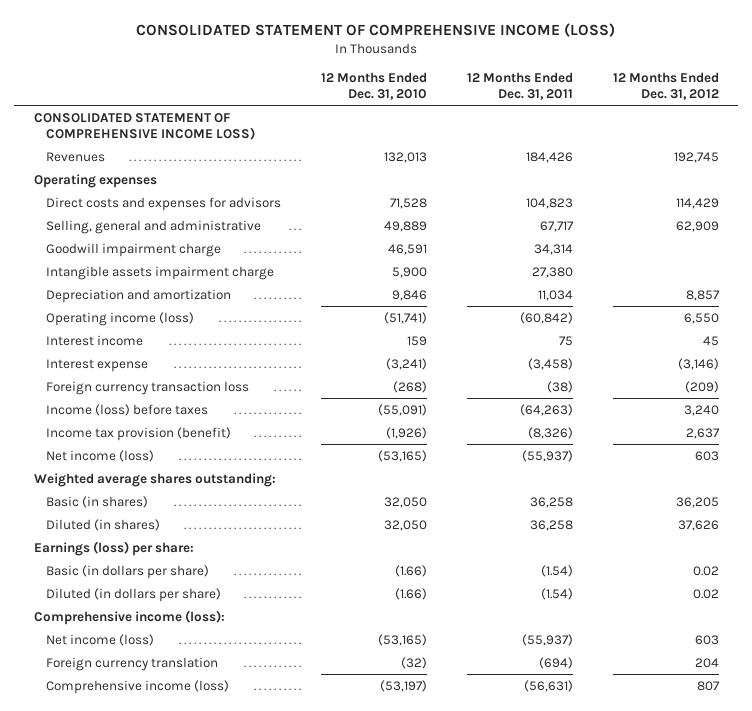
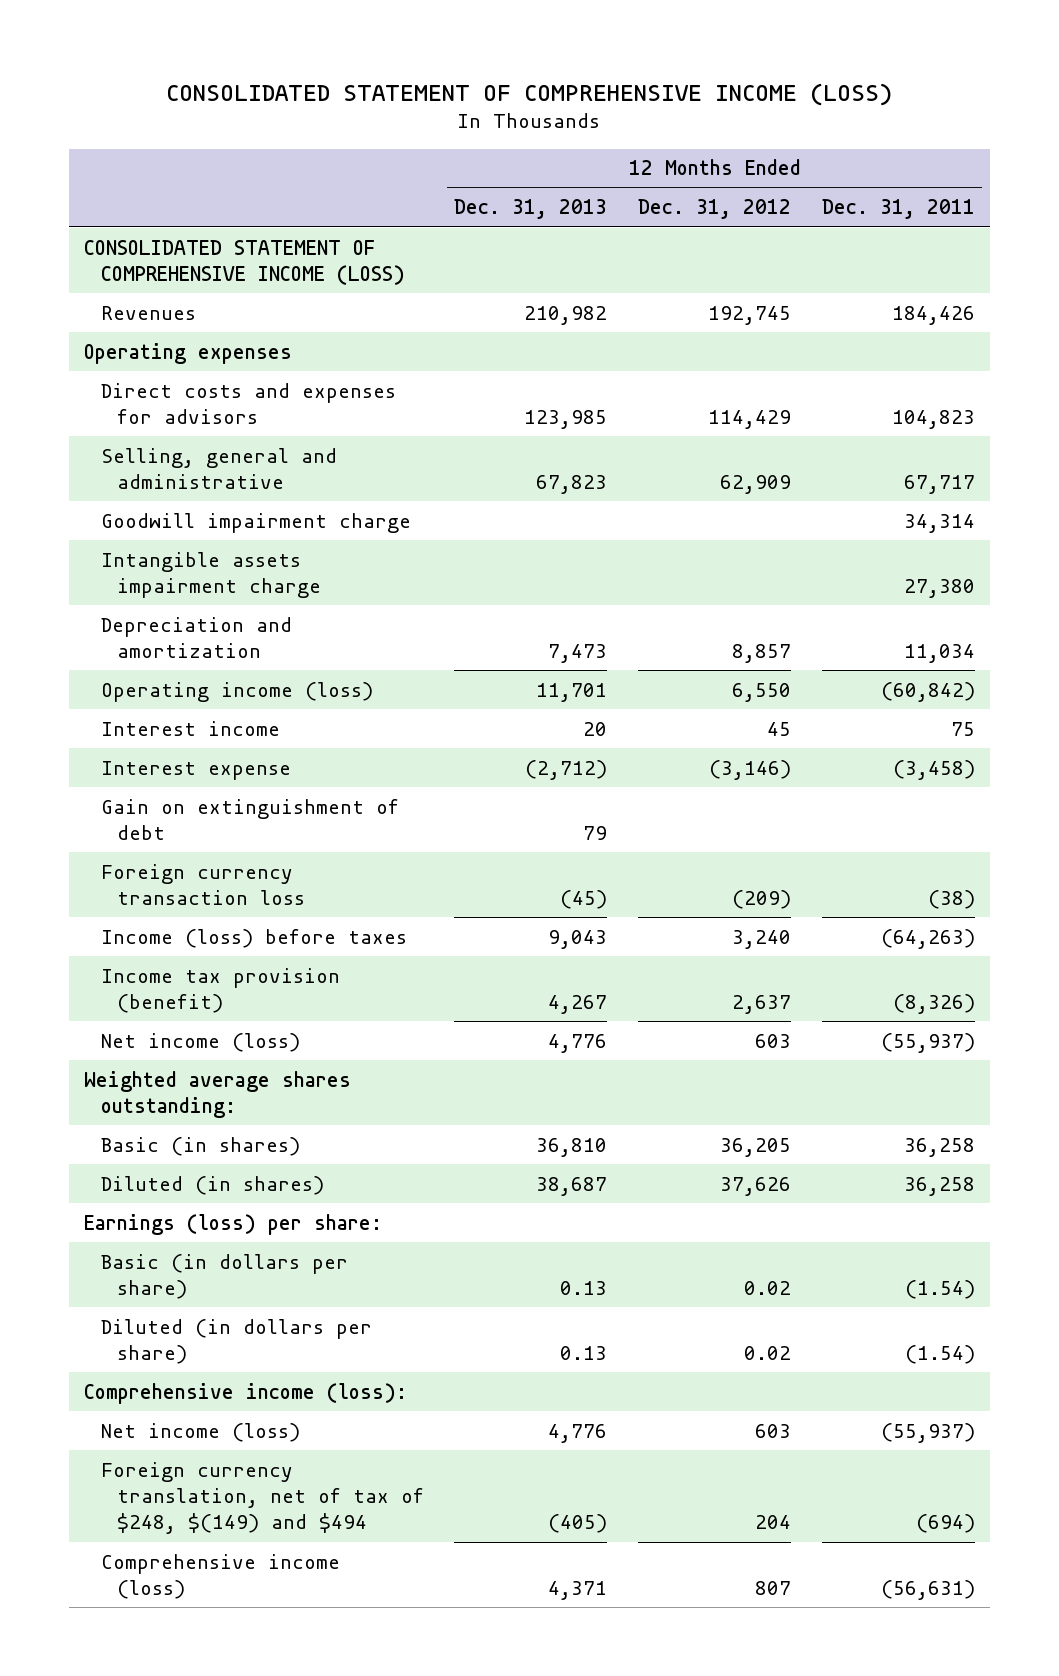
[320,72,427,100] 12 Months Ended Dec. 31, 2010 -> none
none -> [454,199,608,220] Dec. 31, 2013
[33,112,256,140] CONSOLIDATED STATEMENT OF COMPREHENSIVE INCOME LOSS) -> [84,239,405,285] CONSOLIDATED STATEMENT OF COMPREHENSIVE INCOME (LOSS)
none -> [100,798,399,840] Gain on extinguishment of debt
[46,656,219,671] Foreign currency translation -> [100,1461,424,1535] Foreign currency translation, net of tax of $248, $(149) and $494

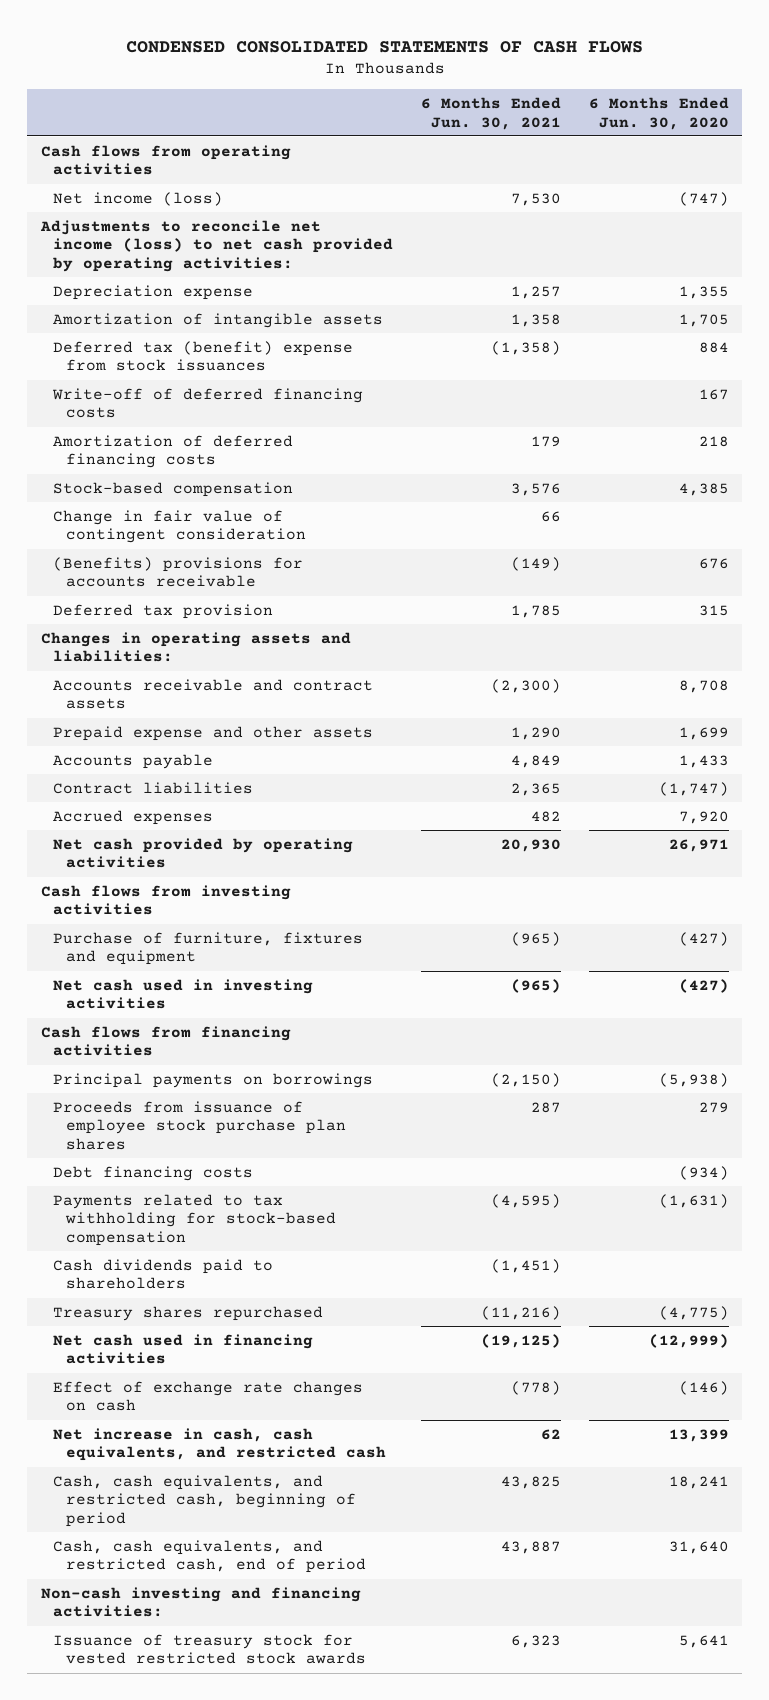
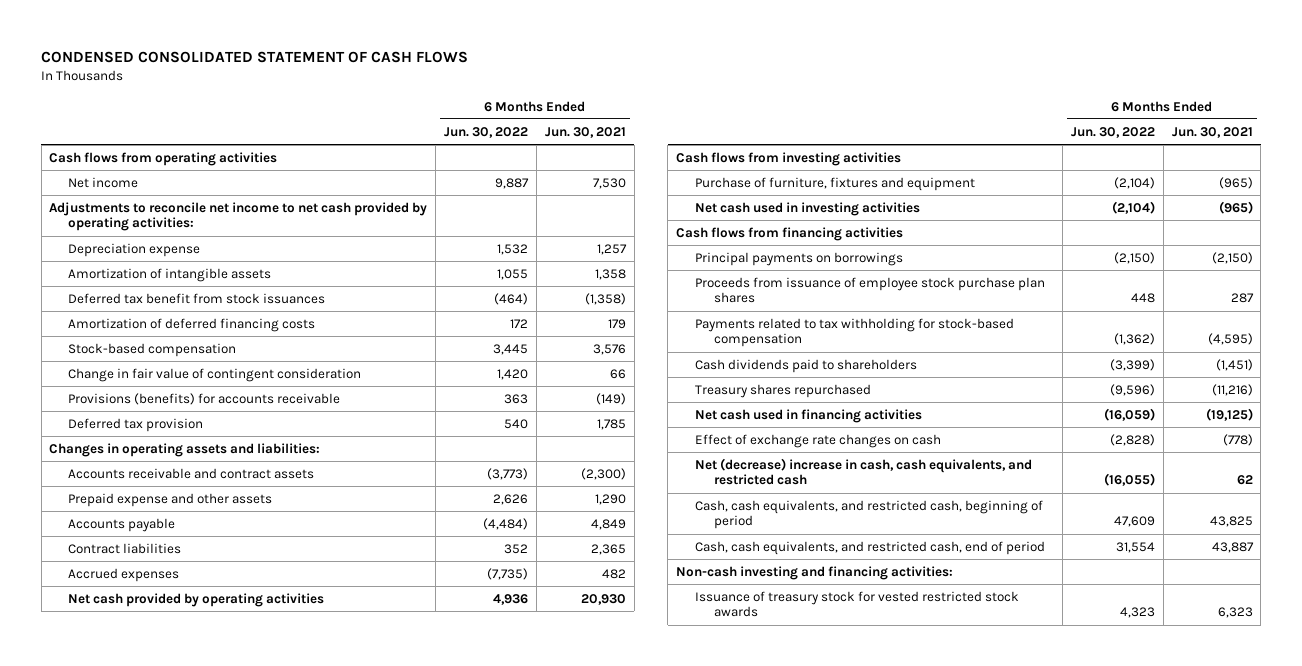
[125,40,643,53] CONDENSED CONSOLIDATED STATEMENTS OF CASH FLOWS -> [41,51,469,64] CONDENSED CONSOLIDATED STATEMENT OF CASH FLOWS
[588,96,729,130] 6 Months Ended Jun. 30, 2020 -> none
none -> [444,126,529,138] Jun. 30, 2022
[53,191,224,206] Net income (loss) -> [68,176,139,188] Net income
[39,219,394,272] Adjustments to reconcile net income (loss) to net cash provided by operating activities: -> [49,201,428,232] Adjustments to reconcile net income to net cash provided by operating activities:
[52,387,364,419] Write-off of deferred financing costs -> none
[53,340,354,372] Deferred tax (benefit) expense from stock issuances -> [68,292,326,304] Deferred tax benefit from stock issuances
[53,556,304,588] (Benefits) provisions for accounts receivable -> [68,392,341,405] Provisions (benefits) for accounts receivable
[53,1165,254,1181] Debt financing costs -> none
[53,1427,386,1462] Net increase in cash, cash equivalents, and restricted cash -> [695,457,1033,486] Net (decrease) increase in cash, cash equivalents, and restricted cash

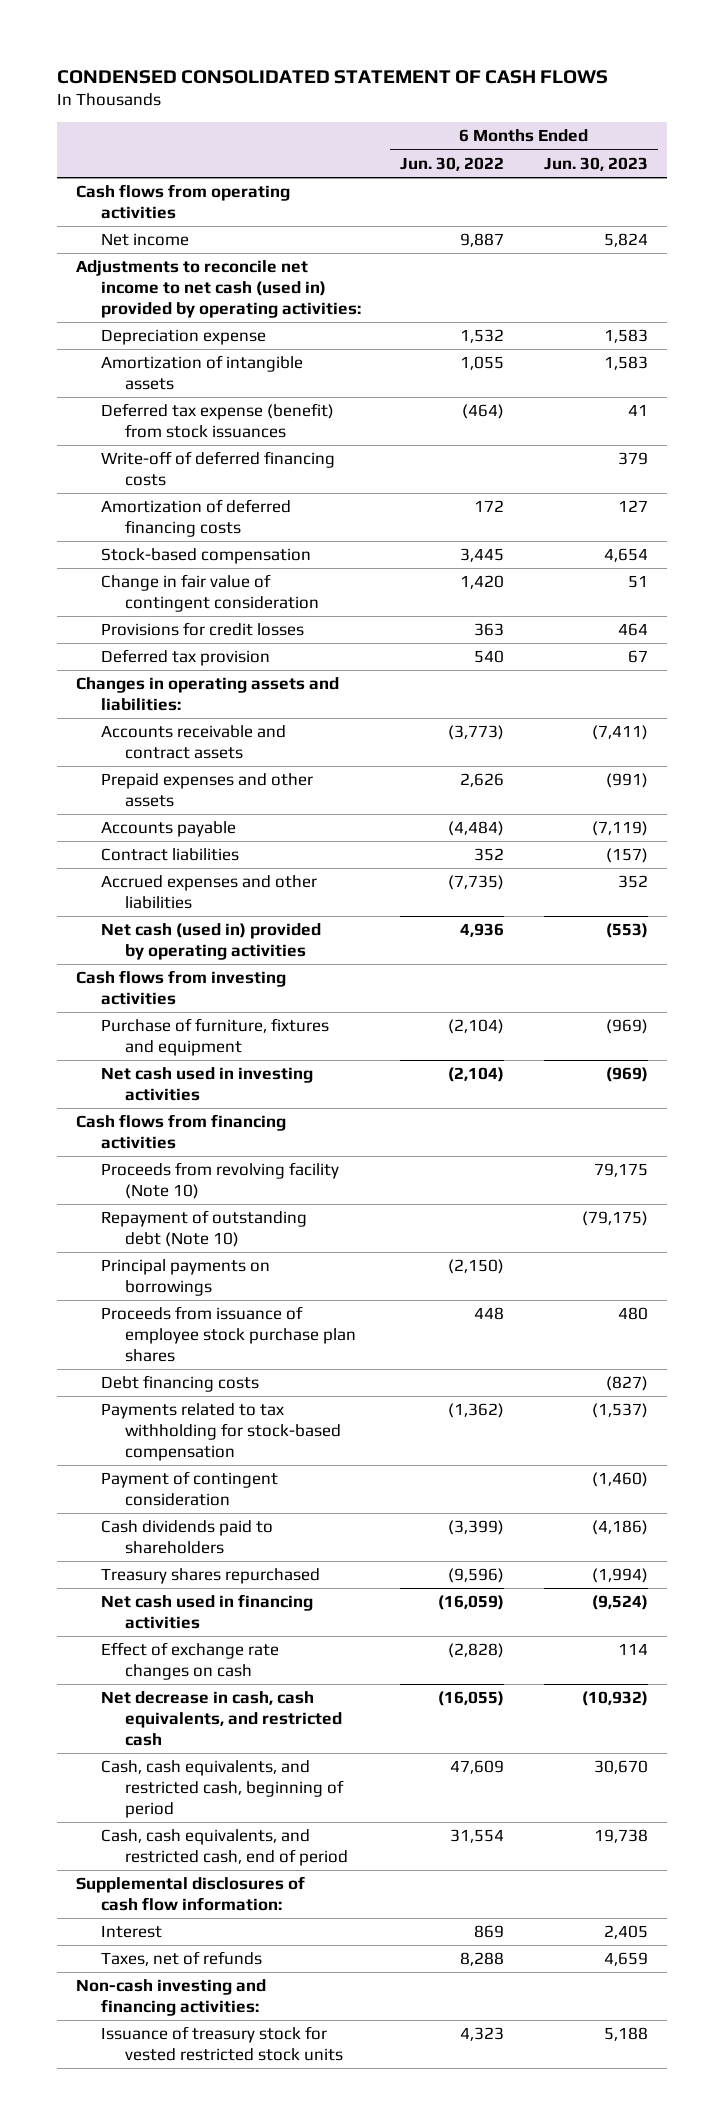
[544,126,626,138] Jun. 30, 2021 -> none
none -> [543,156,648,171] Jun. 30, 2023
[49,201,428,232] Adjustments to reconcile net income to net cash provided by operating activities: -> [76,260,361,319] Adjustments to reconcile net income to net cash (used in) provided by operating activities:
[68,292,326,304] Deferred tax benefit from stock issuances -> [100,403,334,439] Deferred tax expense (benefit) from stock issuances
none -> [100,451,335,487] Write-off of deferred financing costs
[68,392,341,405] Provisions (benefits) for accounts receivable -> [100,622,304,637] Provisions for credit losses
[68,492,273,507] Prepaid expense and other assets -> [100,773,313,808] Prepaid expenses and other assets
[68,567,180,582] Accrued expenses -> [100,875,317,910] Accrued expenses and other liabilities
[68,592,325,607] Net cash provided by operating activities -> [100,923,321,961] Net cash (used in) provided by operating activities
none -> [100,1162,339,1200] Proceeds from revolving facility (Note 10)
none -> [100,1210,307,1248] Repayment of outstanding debt (Note 10)
none -> [100,1375,259,1393] Debt financing costs
none -> [100,1471,278,1507] Payment of contingent consideration
[695,457,1033,486] Net (decrease) increase in cash, cash equivalents, and restricted cash -> [100,1691,342,1747] Net decrease in cash, cash equivalents, and restricted cash
none -> [76,1876,306,1912] Supplemental disclosures of cash flow information:
none -> [100,1925,162,1939] Interest
none -> [100,1951,262,1967] Taxes, net of refunds
[695,590,1020,618] Issuance of treasury stock for vested restricted stock awards -> [100,2026,343,2062] Issuance of treasury stock for vested restricted stock units

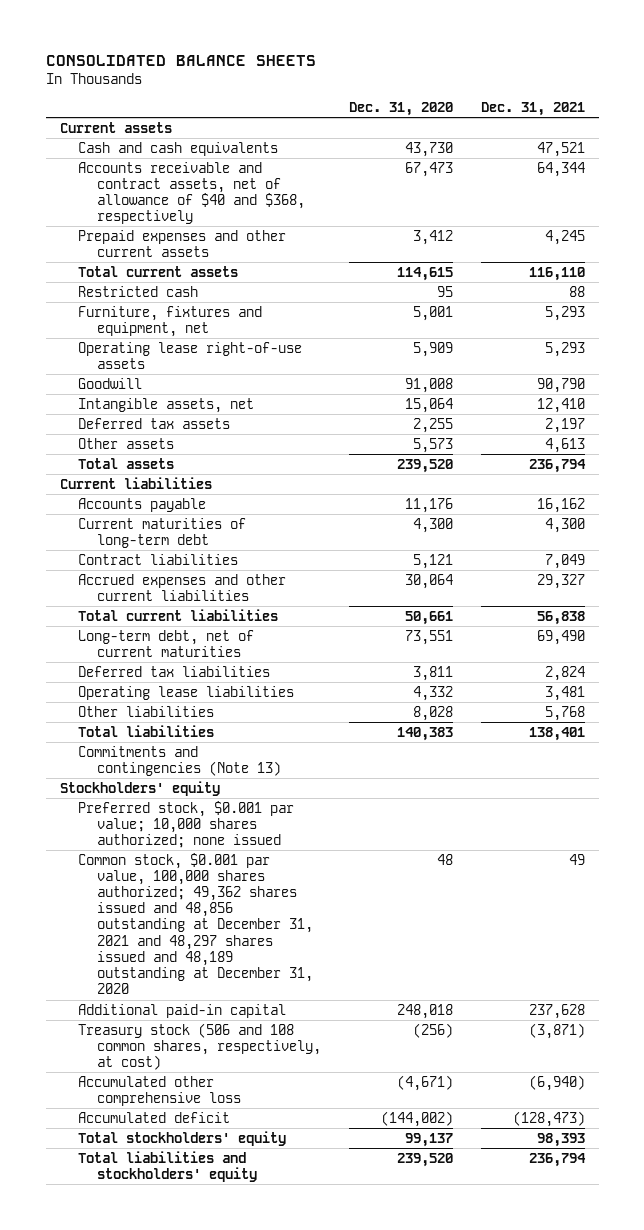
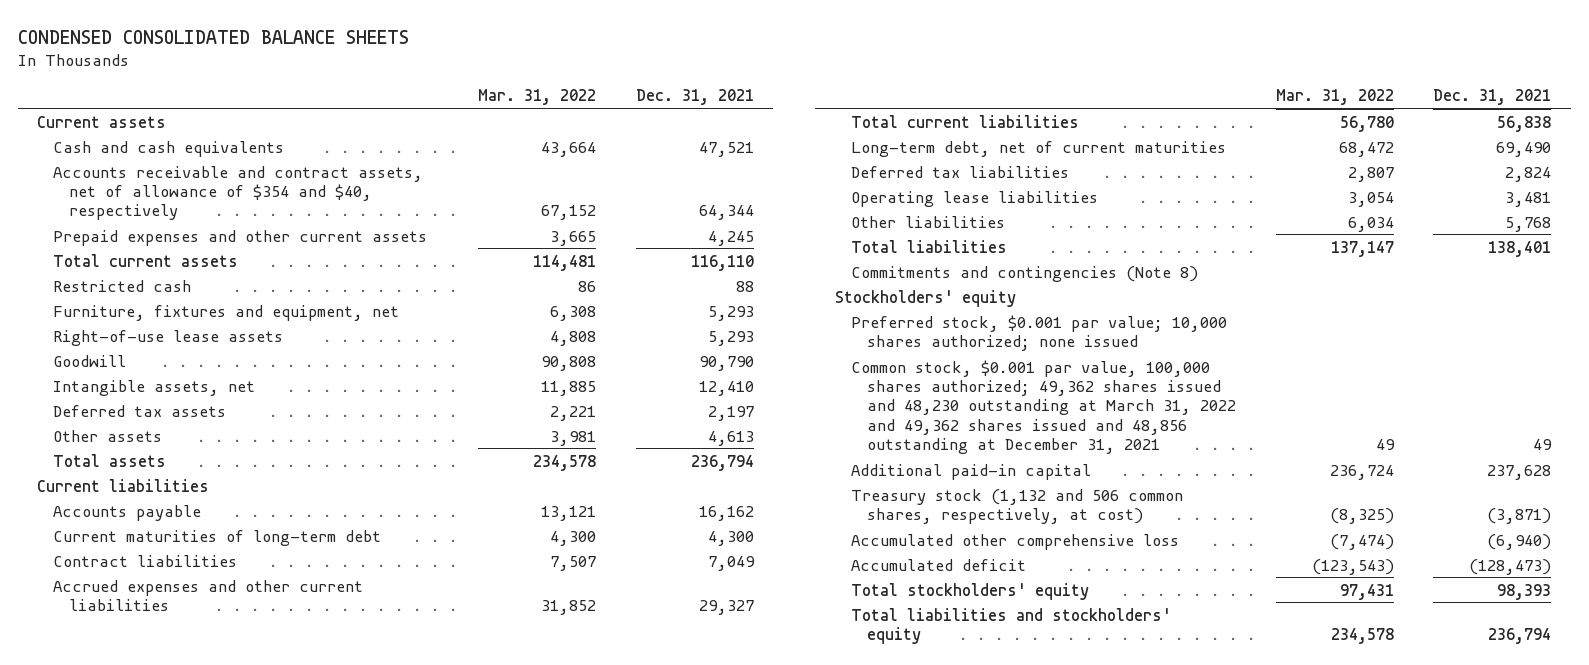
[45,55,316,67] CONSOLIDATED BALANCE SHEETS -> [17,29,409,44] CONDENSED CONSOLIDATED BALANCE SHEETS
[348,102,453,117] Dec. 31, 2020 -> none
none -> [477,89,596,106] Mar. 31, 2022
[78,161,305,225] Accounts receivable and contract assets, net of allowance of $40 and $368, respectively -> [53,165,424,221] Accounts receivable and contract assets, net of allowance of $354 and $40, respectively
[78,341,303,369] Operating lease right-of-use assets -> [53,329,284,346] Right-of-use lease assets
[78,745,281,776] Commitments and contingencies (Note 13) -> [850,265,1198,282] Commitments and contingencies (Note 8)
[78,852,313,995] Common stock, $0.001 par value, 100,000 shares authorized; 49,362 shares issued and 48,856 outstanding at December 31, 2021 and 48,297 shares issued and 48,189 outstanding at December 31, 2020 -> [850,359,1236,454] Common stock, $0.001 par value, 100,000 shares authorized; 49,362 shares issued and 48,230 outstanding at March 31, 2022 and 49,362 shares issued and 48,856 outstanding at December 31, 2021
[78,1022,321,1071] Treasury stock (506 and 108 common shares, respectively, at cost) -> [850,488,1183,524] Treasury stock (1,132 and 506 common shares, respectively, at cost)

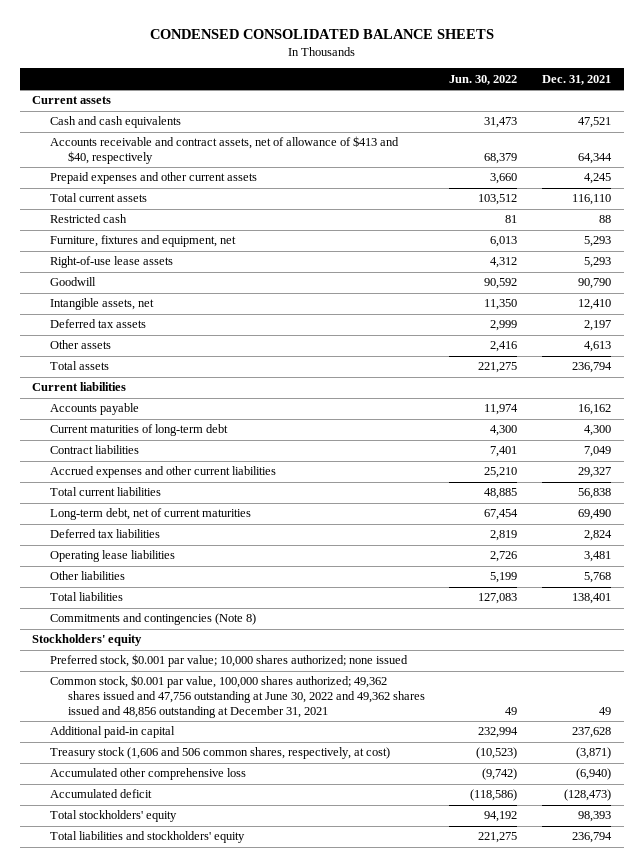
[477,89,596,106] Mar. 31, 2022 -> none
none -> [449,74,518,85] Jun. 30, 2022
[53,165,424,221] Accounts receivable and contract assets, net of allowance of $354 and $40, respectively -> [49,136,399,165] Accounts receivable and contract assets, net of allowance of $413 and $40, respectively
[850,359,1236,454] Common stock, $0.001 par value, 100,000 shares authorized; 49,362 shares issued and 48,230 outstanding at March 31, 2022 and 49,362 shares issued and 48,856 outstanding at December 31, 2021 -> [49,675,425,718] Common stock, $0.001 par value, 100,000 shares authorized; 49,362 shares issued and 47,756 outstanding at June 30, 2022 and 49,362 shares issued and 48,856 outstanding at December 31, 2021
[850,488,1183,524] Treasury stock (1,132 and 506 common shares, respectively, at cost) -> [49,747,390,760] Treasury stock (1,606 and 506 common shares, respectively, at cost)

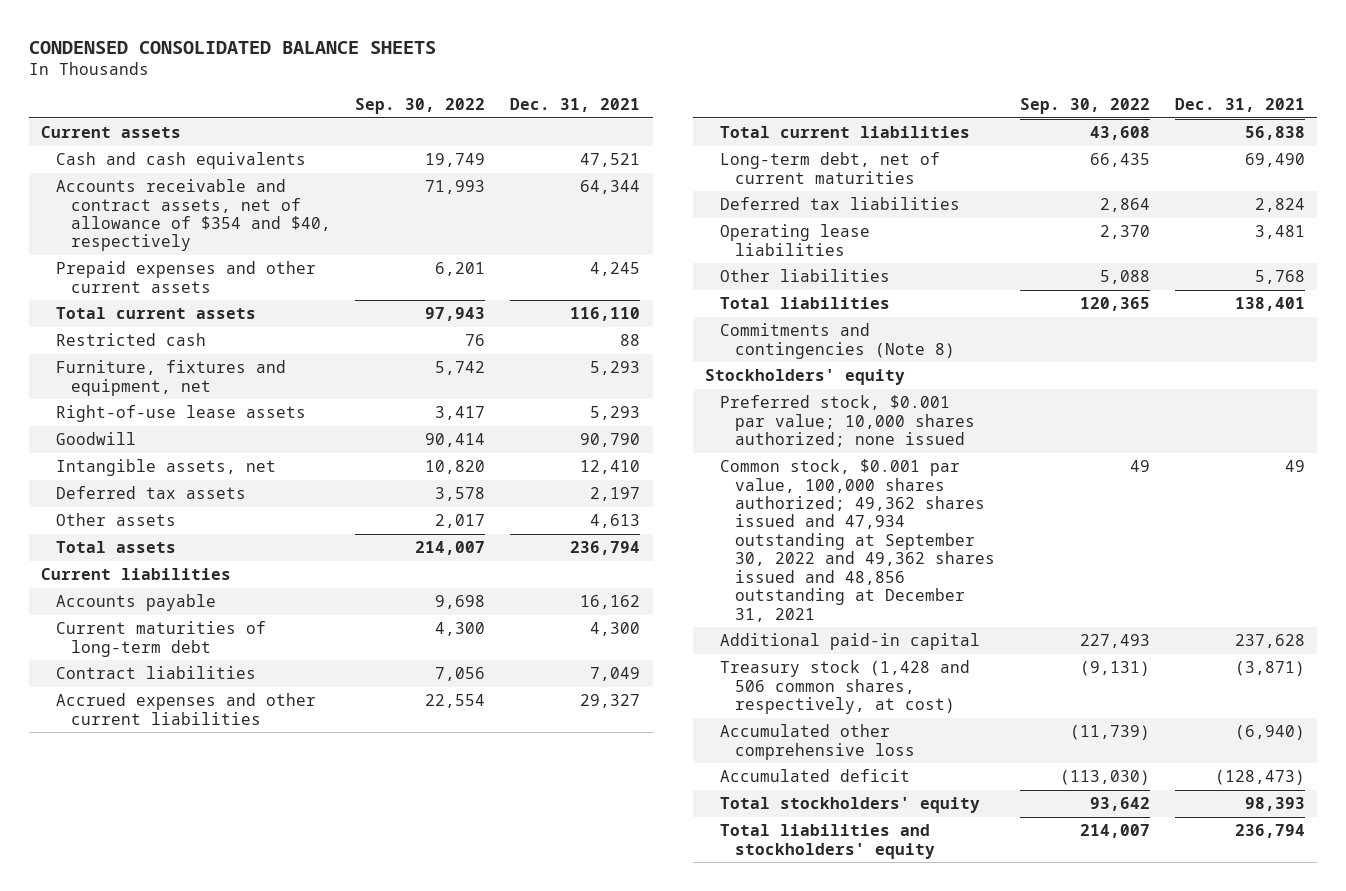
[449,74,518,85] Jun. 30, 2022 -> none
none -> [355,98,486,115] Sep. 30, 2022
[49,136,399,165] Accounts receivable and contract assets, net of allowance of $413 and $40, respectively -> [55,179,331,252] Accounts receivable and contract assets, net of allowance of $354 and $40, respectively
[49,675,425,718] Common stock, $0.001 par value, 100,000 shares authorized; 49,362 shares issued and 47,756 outstanding at June 30, 2022 and 49,362 shares issued and 48,856 outstanding at December 31, 2021 -> [719,459,995,622] Common stock, $0.001 par value, 100,000 shares authorized; 49,362 shares issued and 47,934 outstanding at September 30, 2022 and 49,362 shares issued and 48,856 outstanding at December 31, 2021
[49,747,390,760] Treasury stock (1,606 and 506 common shares, respectively, at cost) -> [719,660,970,715] Treasury stock (1,428 and 506 common shares, respectively, at cost)

